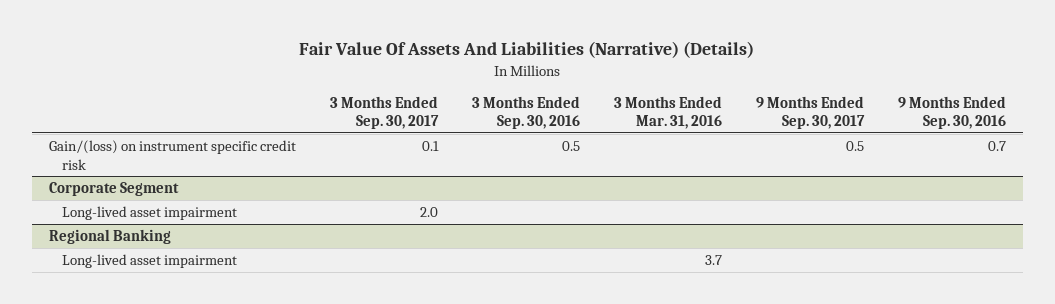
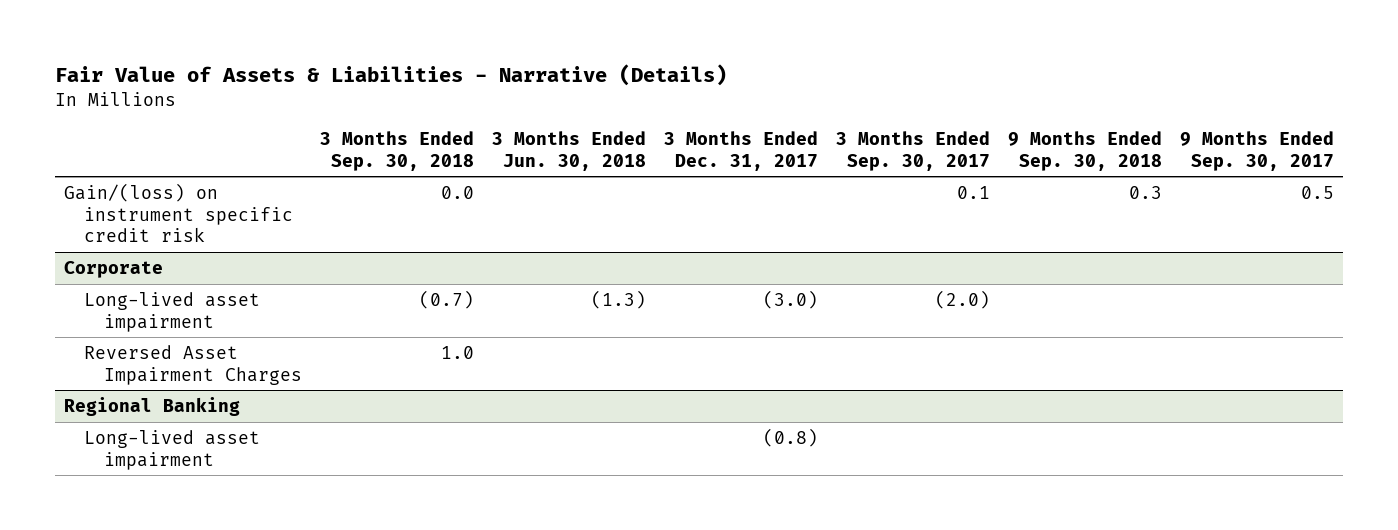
[299,41,755,59] Fair Value Of Assets And Liabilities (Narrative) (Details) -> [55,64,728,87] Fair Value of Assets & Liabilities - Narrative (Details)
[471,95,580,130] 3 Months Ended Sep. 30, 2016 -> none
[613,95,722,130] 3 Months Ended Mar. 31, 2016 -> none
[897,95,1006,130] 9 Months Ended Sep. 30, 2016 -> none
none -> [319,130,474,171] 3 Months Ended Sep. 30, 2018
none -> [491,130,646,171] 3 Months Ended Jun. 30, 2018
none -> [663,130,818,171] 3 Months Ended Dec. 31, 2017
none -> [1007,130,1162,171] 9 Months Ended Sep. 30, 2018
[48,182,179,197] Corporate Segment -> [64,260,164,278] Corporate
[419,207,438,218] 2.0 -> [934,289,990,309] (2.0)
none -> [83,344,302,385] Reversed Asset Impairment Charges

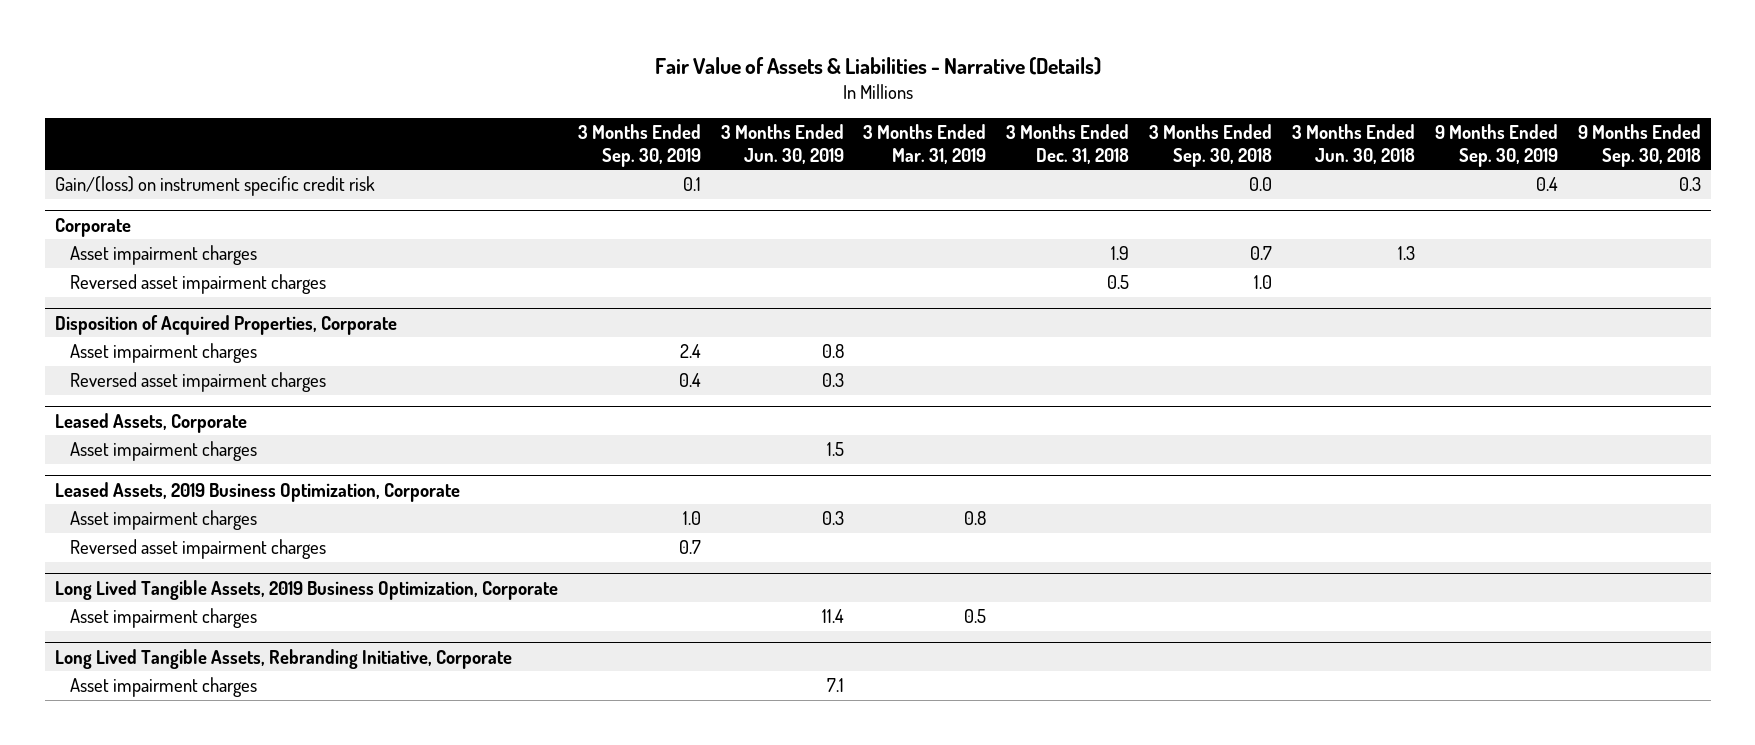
[663,130,818,171] 3 Months Ended Dec. 31, 2017 -> none
[835,130,990,171] 3 Months Ended Sep. 30, 2017 -> none
[1179,130,1334,171] 9 Months Ended Sep. 30, 2017 -> none
none -> [577,124,701,167] 3 Months Ended Sep. 30, 2019
none -> [720,124,844,164] 3 Months Ended Jun. 30, 2019
none -> [863,124,987,164] 3 Months Ended Mar. 31, 2019
none -> [1006,124,1130,164] 3 Months Ended Dec. 31, 2018
none -> [1434,124,1558,167] 9 Months Ended Sep. 30, 2019
[64,396,241,416] Regional Banking -> none
[83,429,260,470] Long-lived asset impairment -> none
[83,291,260,332] Long-lived asset impairment -> [70,245,258,266] Asset impairment charges
[418,289,474,309] (0.7) -> [1250,246,1273,261] 0.7
[590,289,646,309] (1.3) -> [1397,246,1415,261] 1.3
[83,344,302,385] Reversed Asset Impairment Charges -> [70,274,327,295] Reversed asset impairment charges
none -> [54,314,397,335] Disposition of Acquired Properties, Corporate
none -> [70,343,258,364] Asset impairment charges
none -> [70,372,327,393] Reversed asset impairment charges
none -> [54,412,247,433] Leased Assets, Corporate
none -> [70,441,258,462] Asset impairment charges
none -> [54,481,460,502] Leased Assets, 2019 Business Optimization, Corporate
none -> [70,510,258,531] Asset impairment charges
none -> [70,539,327,560] Reversed asset impairment charges
none -> [54,579,558,600] Long Lived Tangible Assets, 2019 Business Optimization, Corporate
none -> [70,608,258,629] Asset impairment charges
none -> [54,648,512,669] Long Lived Tangible Assets, Rebranding Initiative, Corporate
none -> [70,677,258,698] Asset impairment charges

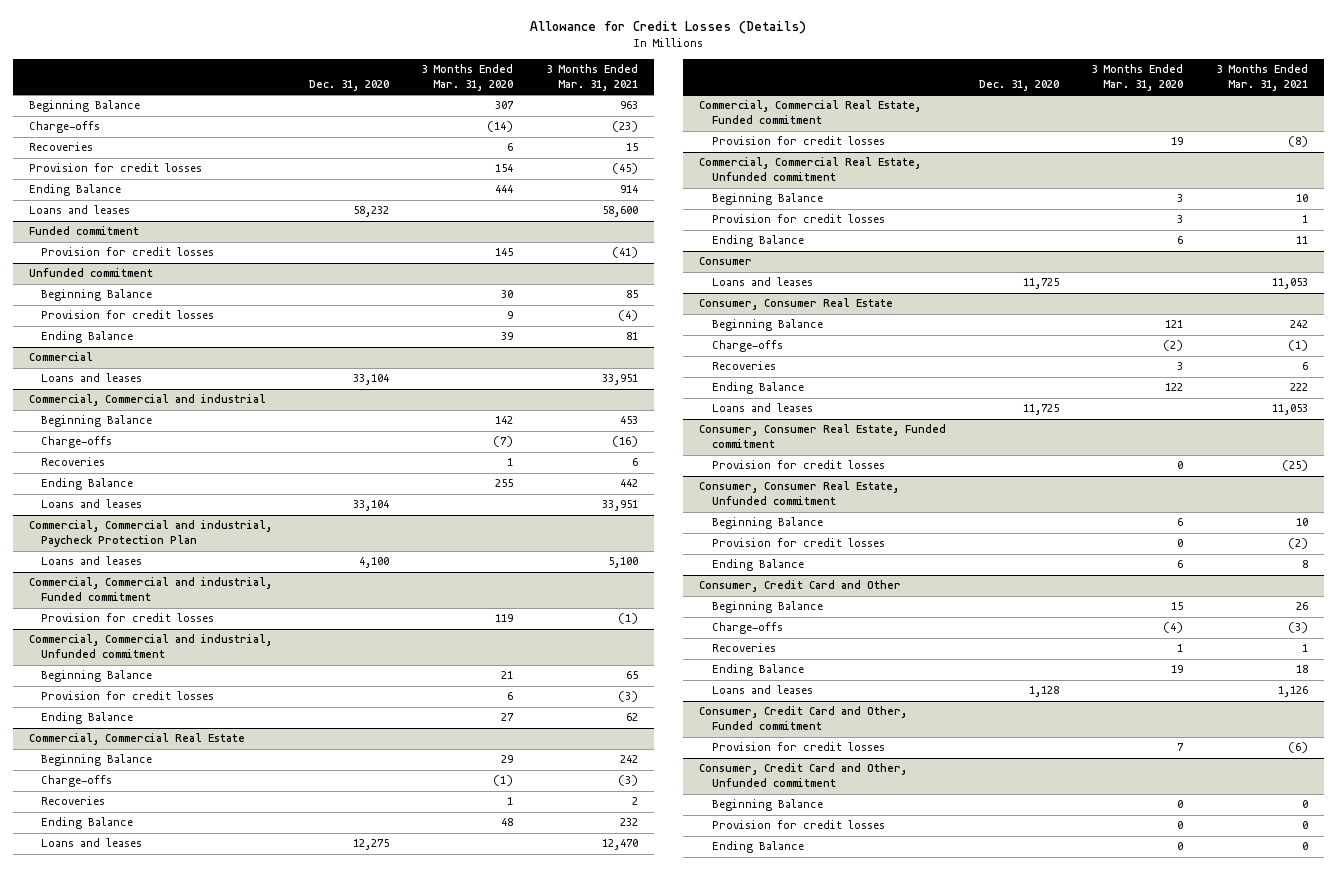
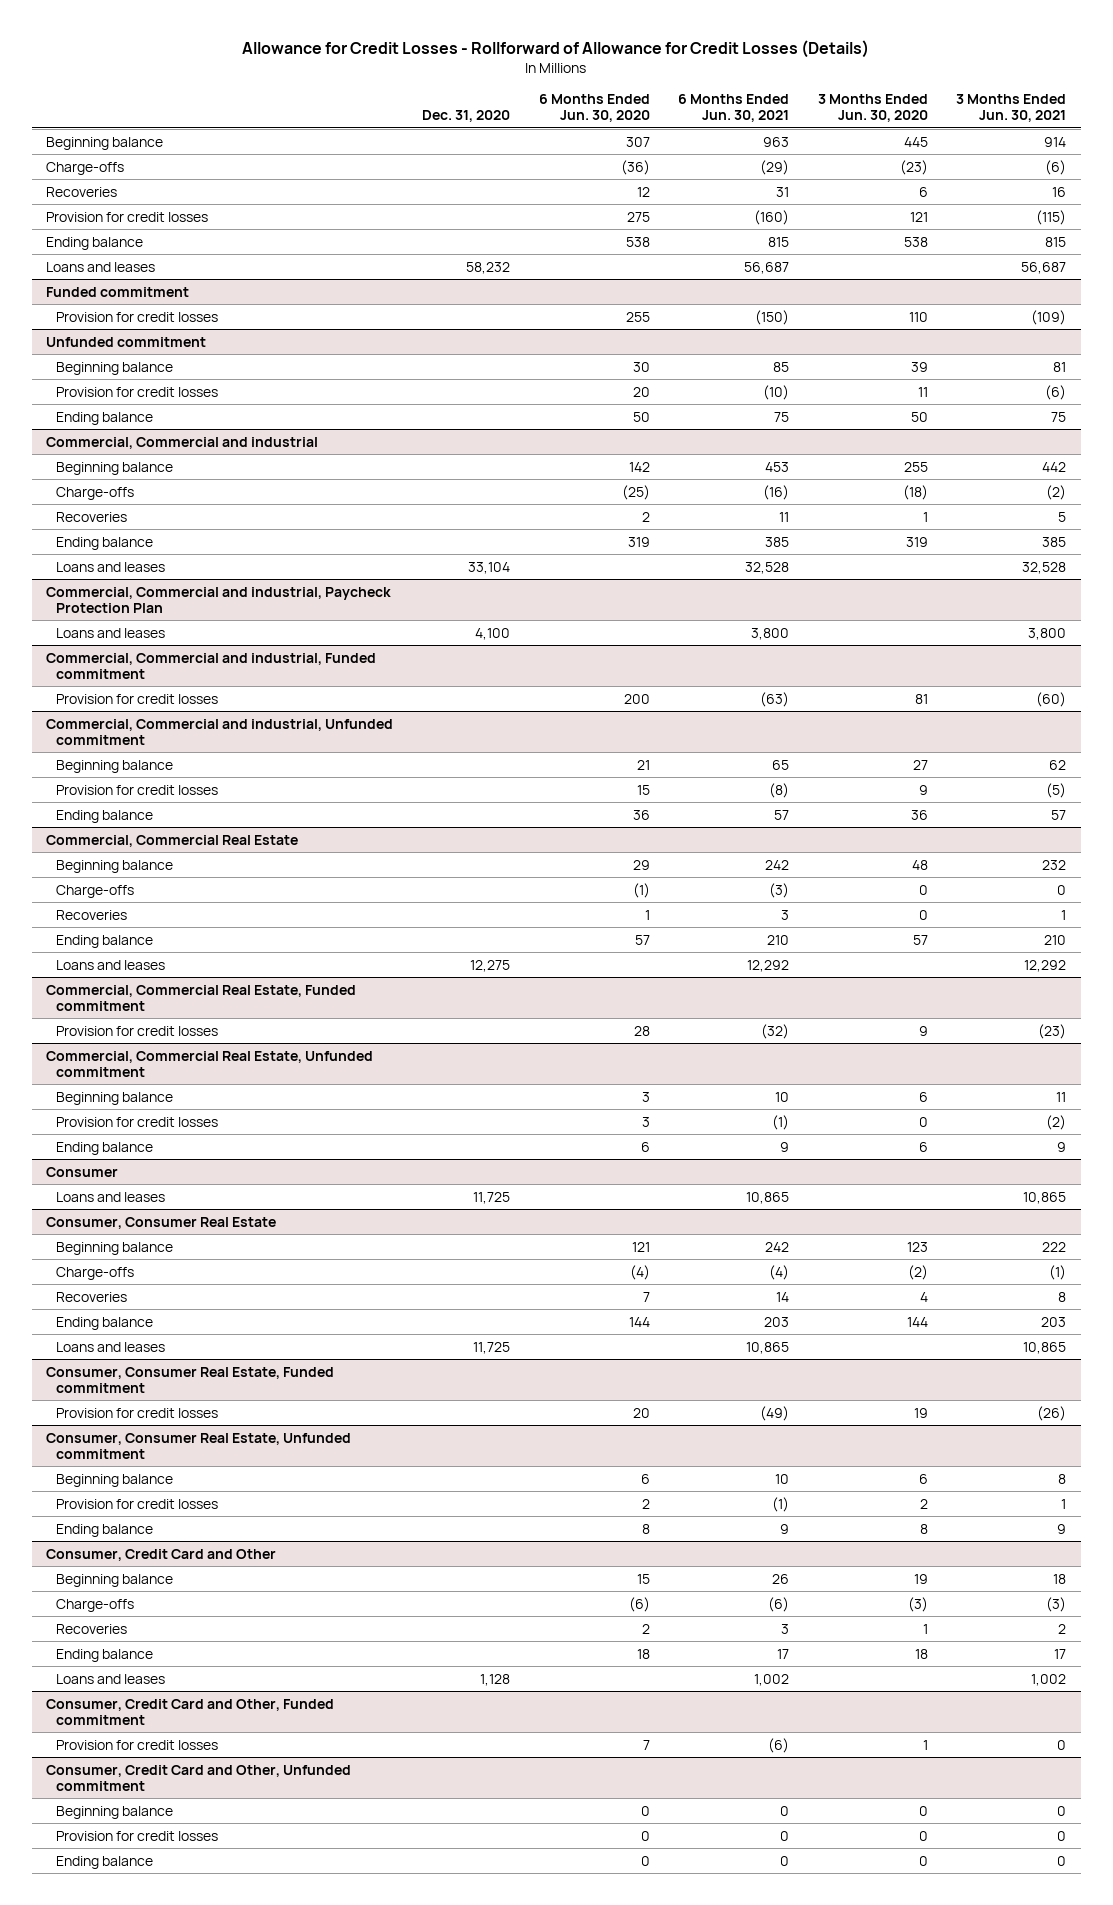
[530,20,807,34] Allowance for Credit Losses (Details) -> [242,39,870,58] Allowance for Credit Losses - Rollforward of Allowance for Credit Losses (Details)
[421,63,514,91] 3 Months Ended Mar. 31, 2020 -> none
[545,63,638,91] 3 Months Ended Mar. 31, 2021 -> none
none -> [538,94,650,123] 6 Months Ended Jun. 30, 2020
none -> [678,94,790,123] 6 Months Ended Jun. 30, 2021
none -> [817,94,928,123] 3 Months Ended Jun. 30, 2020
none -> [956,94,1067,123] 3 Months Ended Jun. 30, 2021
[29,100,141,113] Beginning Balance -> [46,136,164,150] Beginning balance
[29,184,122,197] Ending Balance -> [46,236,144,250] Ending balance
[41,289,153,302] Beginning Balance -> [56,361,174,375] Beginning balance
[29,352,94,362] Commercial -> none
[41,373,143,383] Loans and leases -> none
[41,331,134,344] Ending Balance -> [56,411,154,425] Ending balance
[41,415,153,428] Beginning Balance -> [56,461,174,475] Beginning balance
[41,478,134,491] Ending Balance -> [56,536,154,550] Ending balance
[41,670,153,683] Beginning Balance -> [56,759,174,773] Beginning balance
[41,712,134,725] Ending Balance -> [56,809,154,823] Ending balance
[41,754,153,767] Beginning Balance -> [56,859,174,873] Beginning balance
[41,817,134,830] Ending Balance -> [56,934,154,948] Ending balance
[711,193,823,206] Beginning Balance -> [56,1091,174,1105] Beginning balance
[711,235,804,248] Ending Balance -> [56,1141,154,1155] Ending balance
[711,319,823,332] Beginning Balance -> [56,1241,174,1255] Beginning balance
[711,382,804,395] Ending Balance -> [56,1316,154,1330] Ending balance
[711,517,823,530] Beginning Balance -> [56,1473,174,1487] Beginning balance
[711,559,804,572] Ending Balance -> [56,1523,154,1537] Ending balance
[711,601,823,614] Beginning Balance -> [56,1573,174,1587] Beginning balance
[711,664,804,677] Ending Balance -> [56,1648,154,1662] Ending balance
[711,799,823,812] Beginning Balance -> [56,1805,174,1819] Beginning balance
[711,841,804,854] Ending Balance -> [56,1855,154,1869] Ending balance

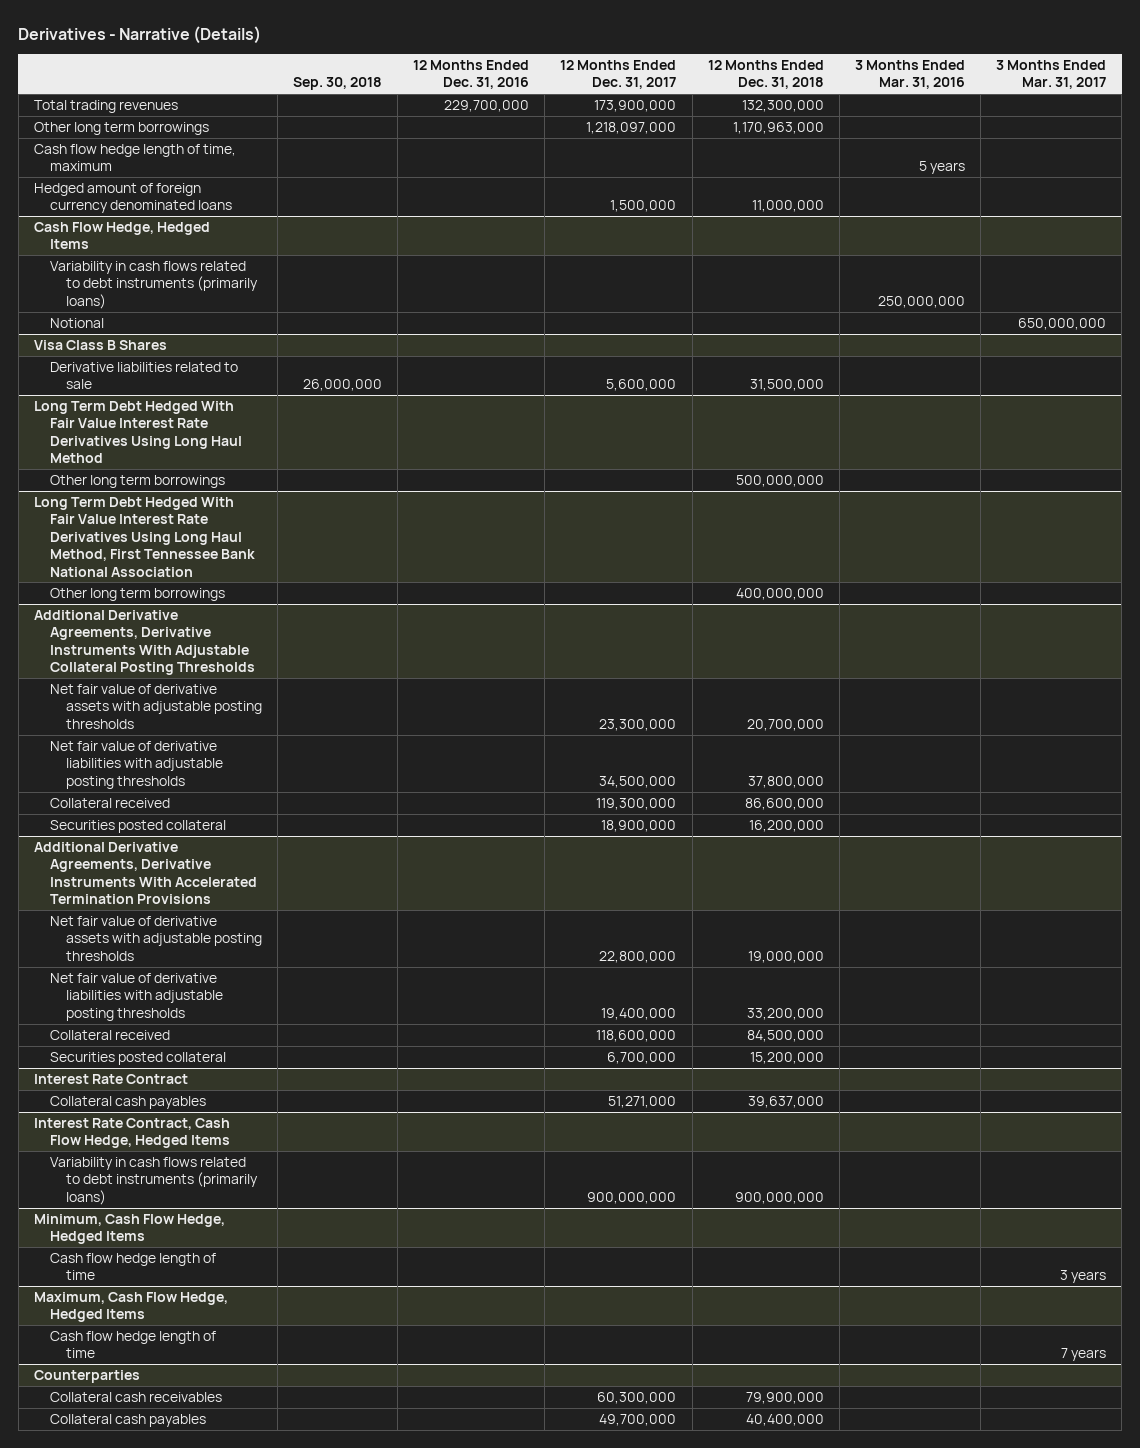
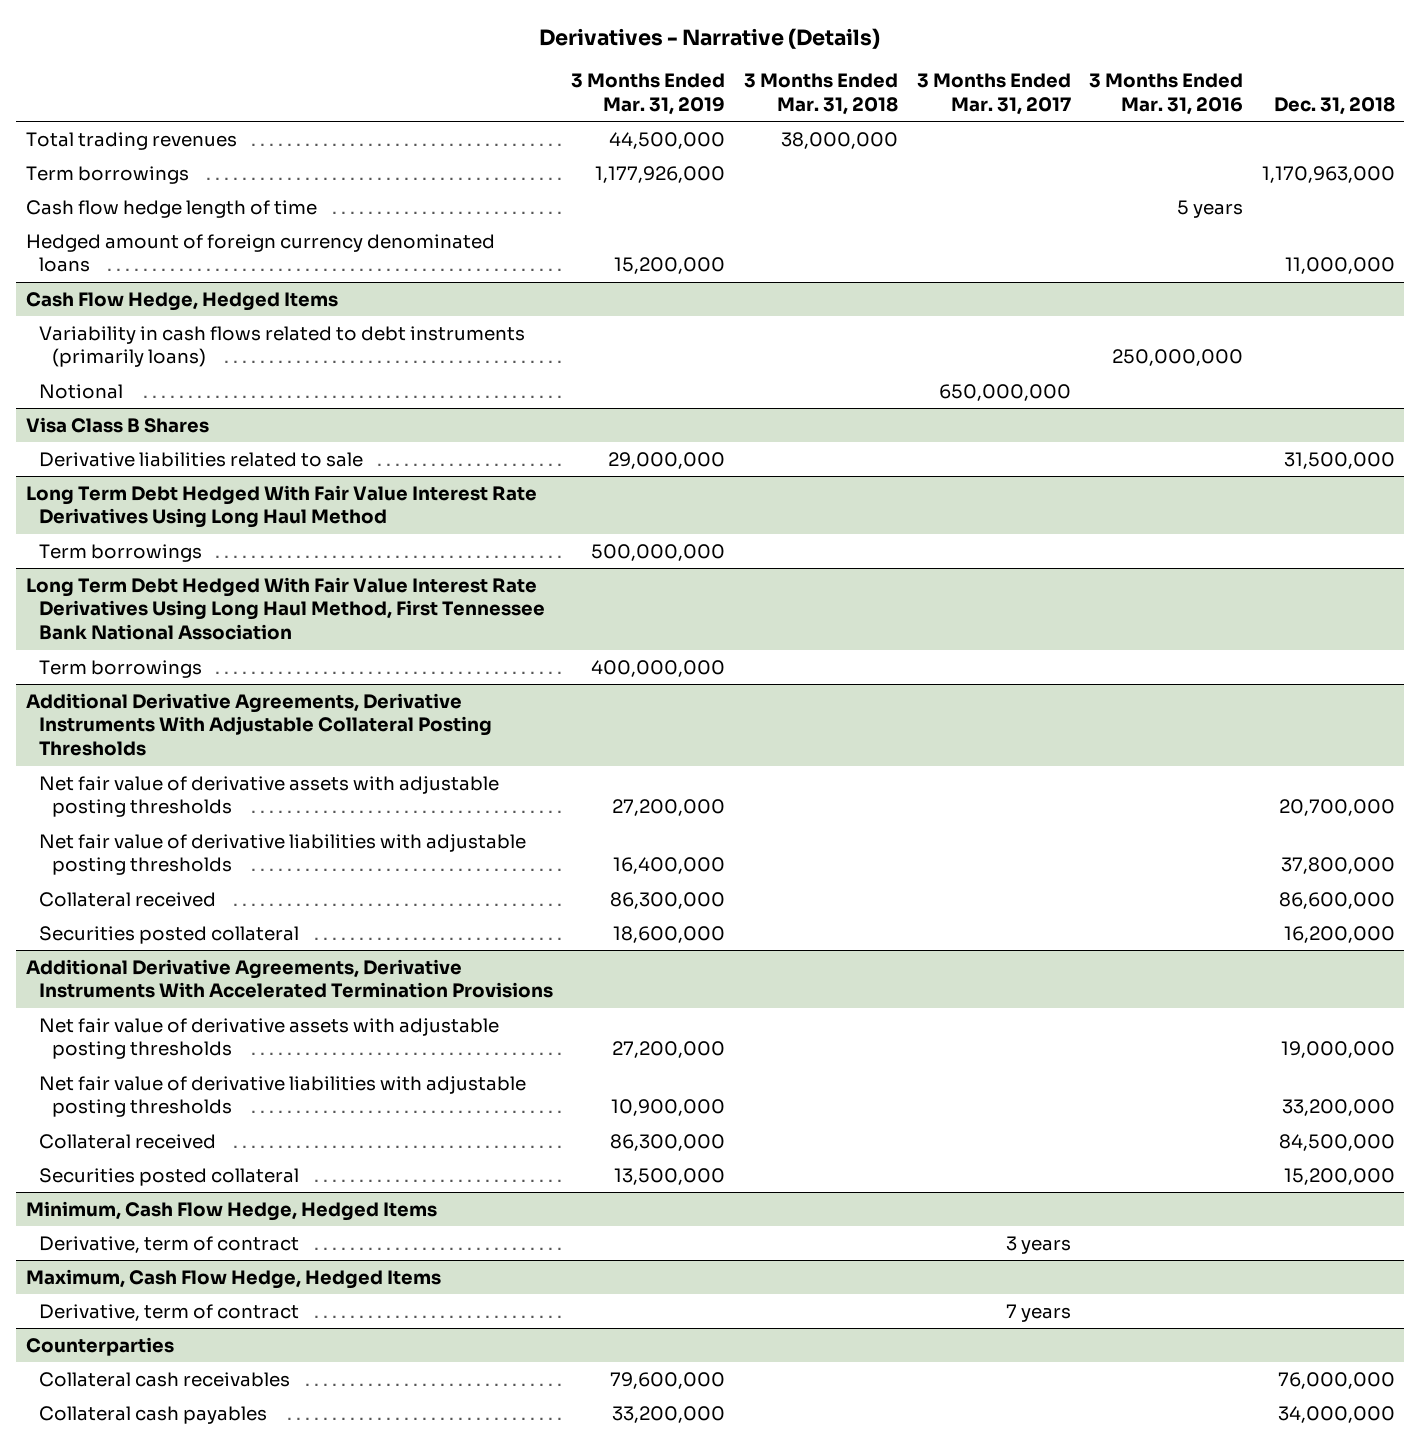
[293,77,383,91] Sep. 30, 2018 -> none
[413,59,530,90] 12 Months Ended Dec. 31, 2016 -> none
[560,59,677,90] 12 Months Ended Dec. 31, 2017 -> none
[707,59,824,90] 12 Months Ended Dec. 31, 2018 -> none
none -> [571,73,726,115] 3 Months Ended Mar. 31, 2019
none -> [744,73,899,115] 3 Months Ended Mar. 31, 2018
none -> [1273,96,1395,115] Dec. 31, 2018
[33,122,209,136] Other long term borrowings -> [25,165,189,184] Term borrowings
[33,144,236,172] Cash flow hedge length of time, maximum -> [25,199,317,218] Cash flow hedge length of time
[49,475,225,489] Other long term borrowings -> [38,543,202,562] Term borrowings
[49,588,225,602] Other long term borrowings -> [38,659,202,678] Term borrowings
[33,1074,188,1085] Interest Rate Contract -> none
[49,1096,206,1110] Collateral cash payables -> none
[33,1118,230,1149] Interest Rate Contract, Cash Flow Hedge, Hedged Items -> none
[49,1157,258,1205] Variability in cash flows related to debt instruments (primarily loans) -> none
[49,1253,216,1281] Cash flow hedge length of time -> [38,1235,299,1253] Derivative, term of contract
[49,1331,216,1359] Cash flow hedge length of time -> [38,1303,299,1321] Derivative, term of contract

